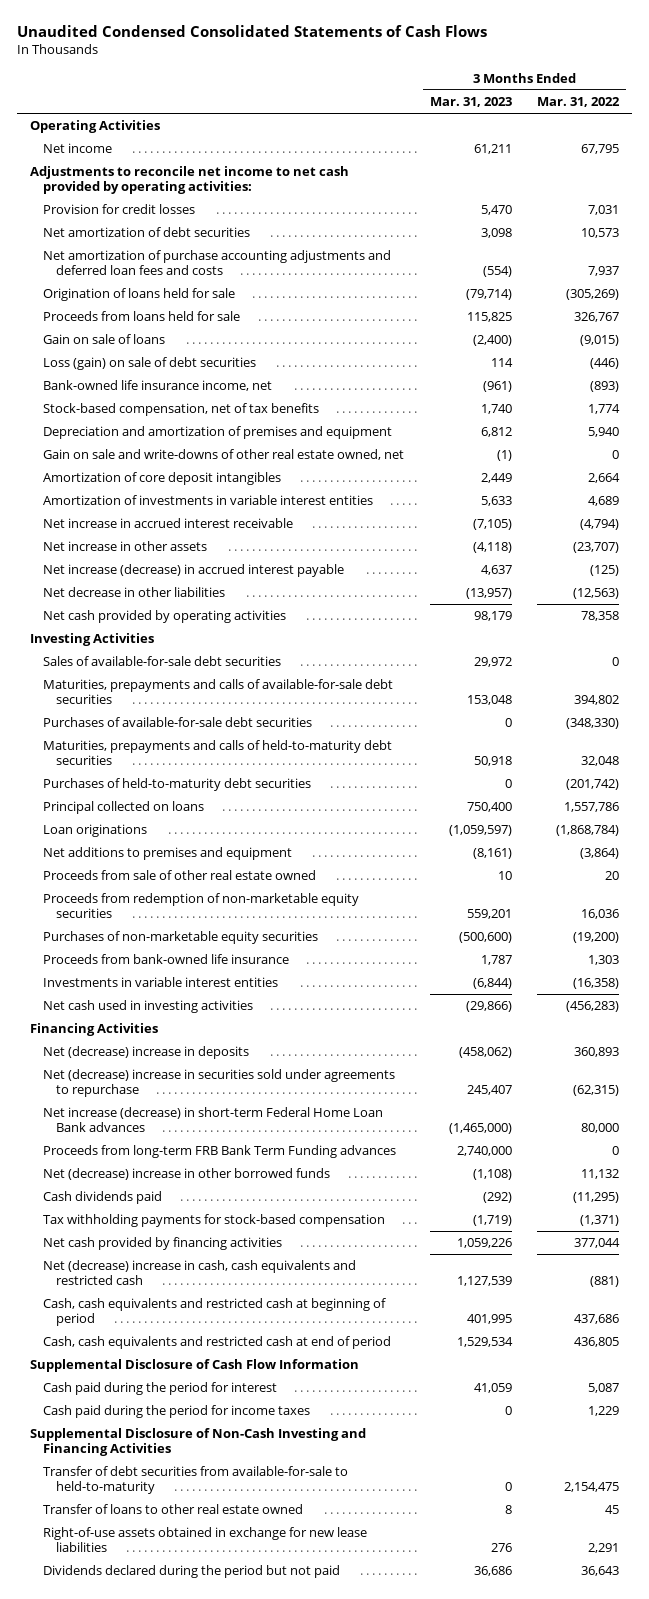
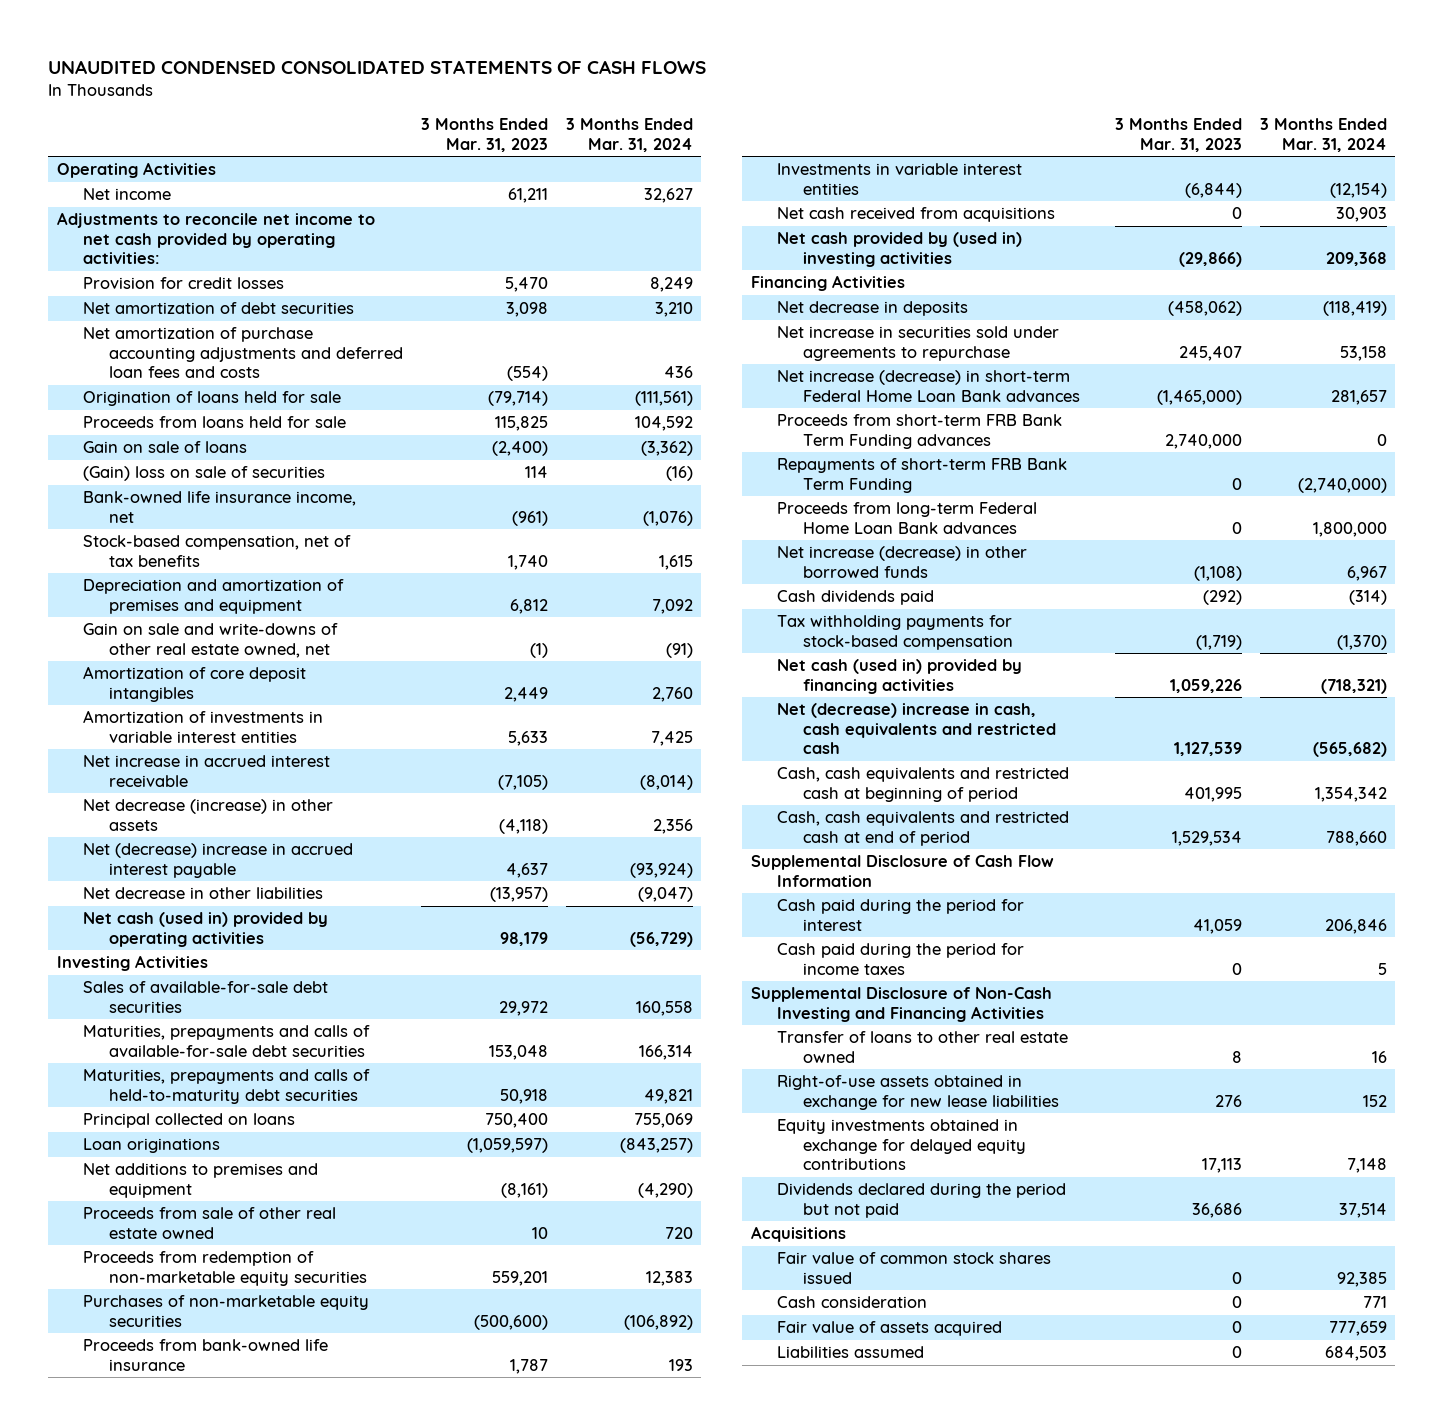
[16,24,487,37] Unaudited Condensed Consolidated Statements of Cash Flows -> [48,59,707,74] UNAUDITED CONDENSED CONSOLIDATED STATEMENTS OF CASH FLOWS
[537,97,621,108] Mar. 31, 2022 -> none
none -> [565,118,693,152] 3 Months Ended Mar. 31, 2024
[42,357,256,371] Loss (gain) on sale of debt securities -> [83,466,326,482] (Gain) loss on sale of securities
[42,541,207,552] Net increase in other assets -> [83,799,334,831] Net decrease (increase) in other assets
[42,564,344,578] Net increase (decrease) in accrued interest payable -> [83,843,354,878] Net (decrease) increase in accrued interest payable
[42,610,286,624] Net cash provided by operating activities -> [83,912,329,947] Net cash (used in) provided by operating activities
[42,717,312,728] Purchases of available-for-sale debt securities -> none
[42,778,311,792] Purchases of held-to-maturity debt securities -> none
none -> [777,207,1056,223] Net cash received from acquisitions
[42,1000,253,1014] Net cash used in investing activities -> [777,232,1023,267] Net cash provided by (used in) investing activities
[42,1046,249,1060] Net (decrease) increase in deposits -> [777,301,969,317] Net decrease in deposits
[42,1069,395,1097] Net (decrease) increase in securities sold under agreements to repurchase -> [777,326,1060,361] Net increase in securities sold under agreements to repurchase
[42,1145,396,1159] Proceeds from long-term FRB Bank Term Funding advances -> [777,414,1063,449] Proceeds from short-term FRB Bank Term Funding advances
none -> [777,458,1068,493] Repayments of short-term FRB Bank Term Funding
none -> [777,502,1038,534] Proceeds from long-term Federal Home Loan Bank advances
[42,1168,330,1181] Net (decrease) increase in other borrowed funds -> [777,546,1028,578] Net increase (decrease) in other borrowed funds
[42,1237,282,1251] Net cash provided by financing activities -> [777,659,1023,694] Net cash (used in) provided by financing activities
[42,1466,348,1494] Transfer of debt securities from available-for-sale to held-to-maturity -> none
none -> [777,1119,1026,1170] Equity investments obtained in exchange for delayed equity contributions
none -> [751,1226,847,1243] Acquisitions
none -> [777,1252,1052,1284] Fair value of common stock shares issued
none -> [777,1296,928,1309] Cash consideration
none -> [777,1321,1003,1337] Fair value of assets acquired
none -> [777,1346,925,1359] Liabilities assumed

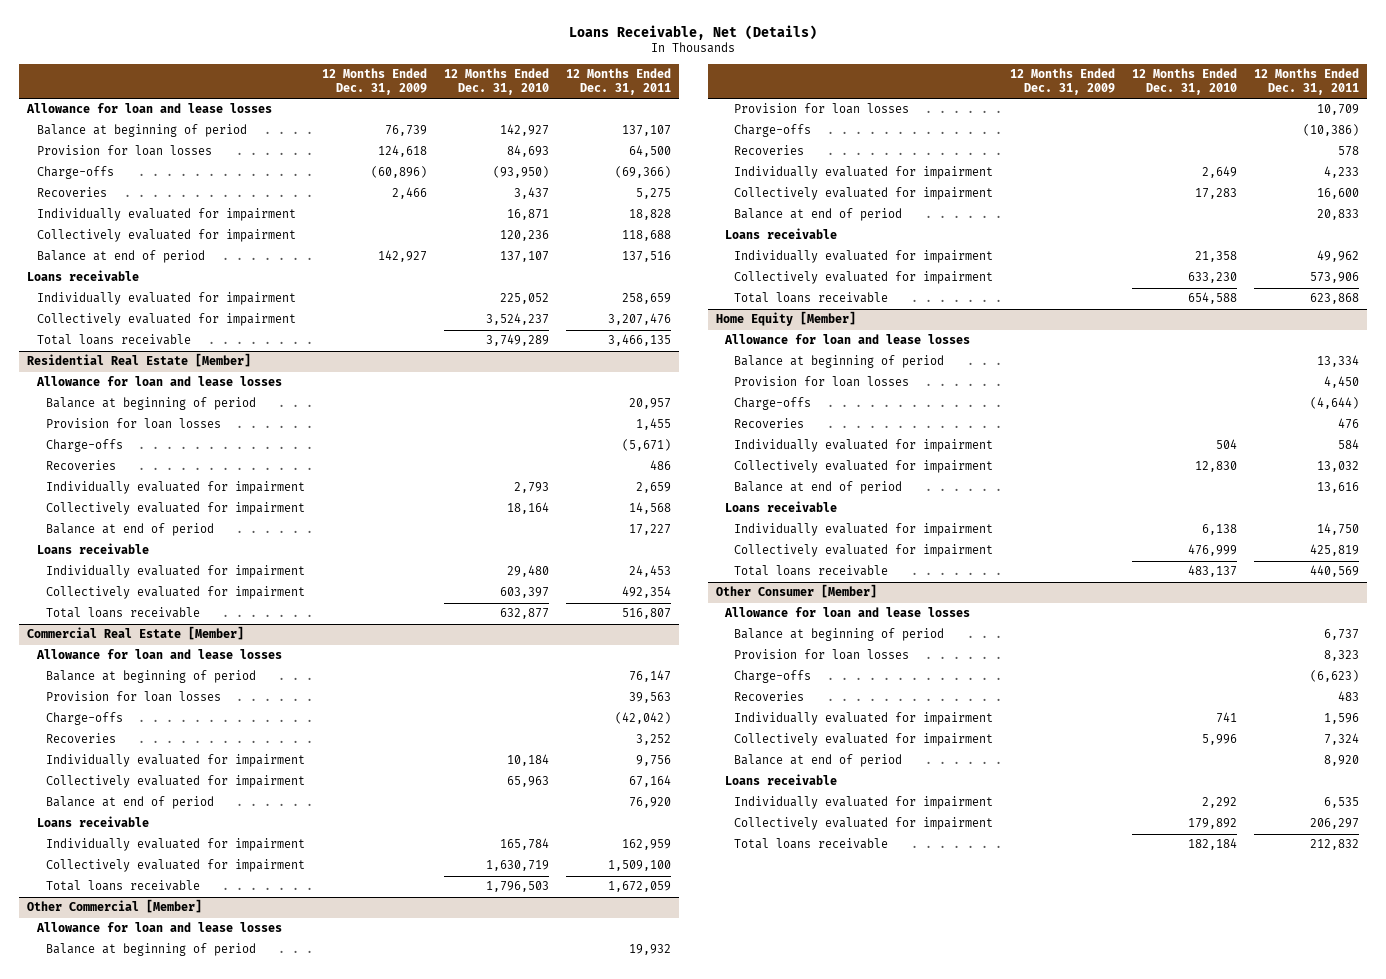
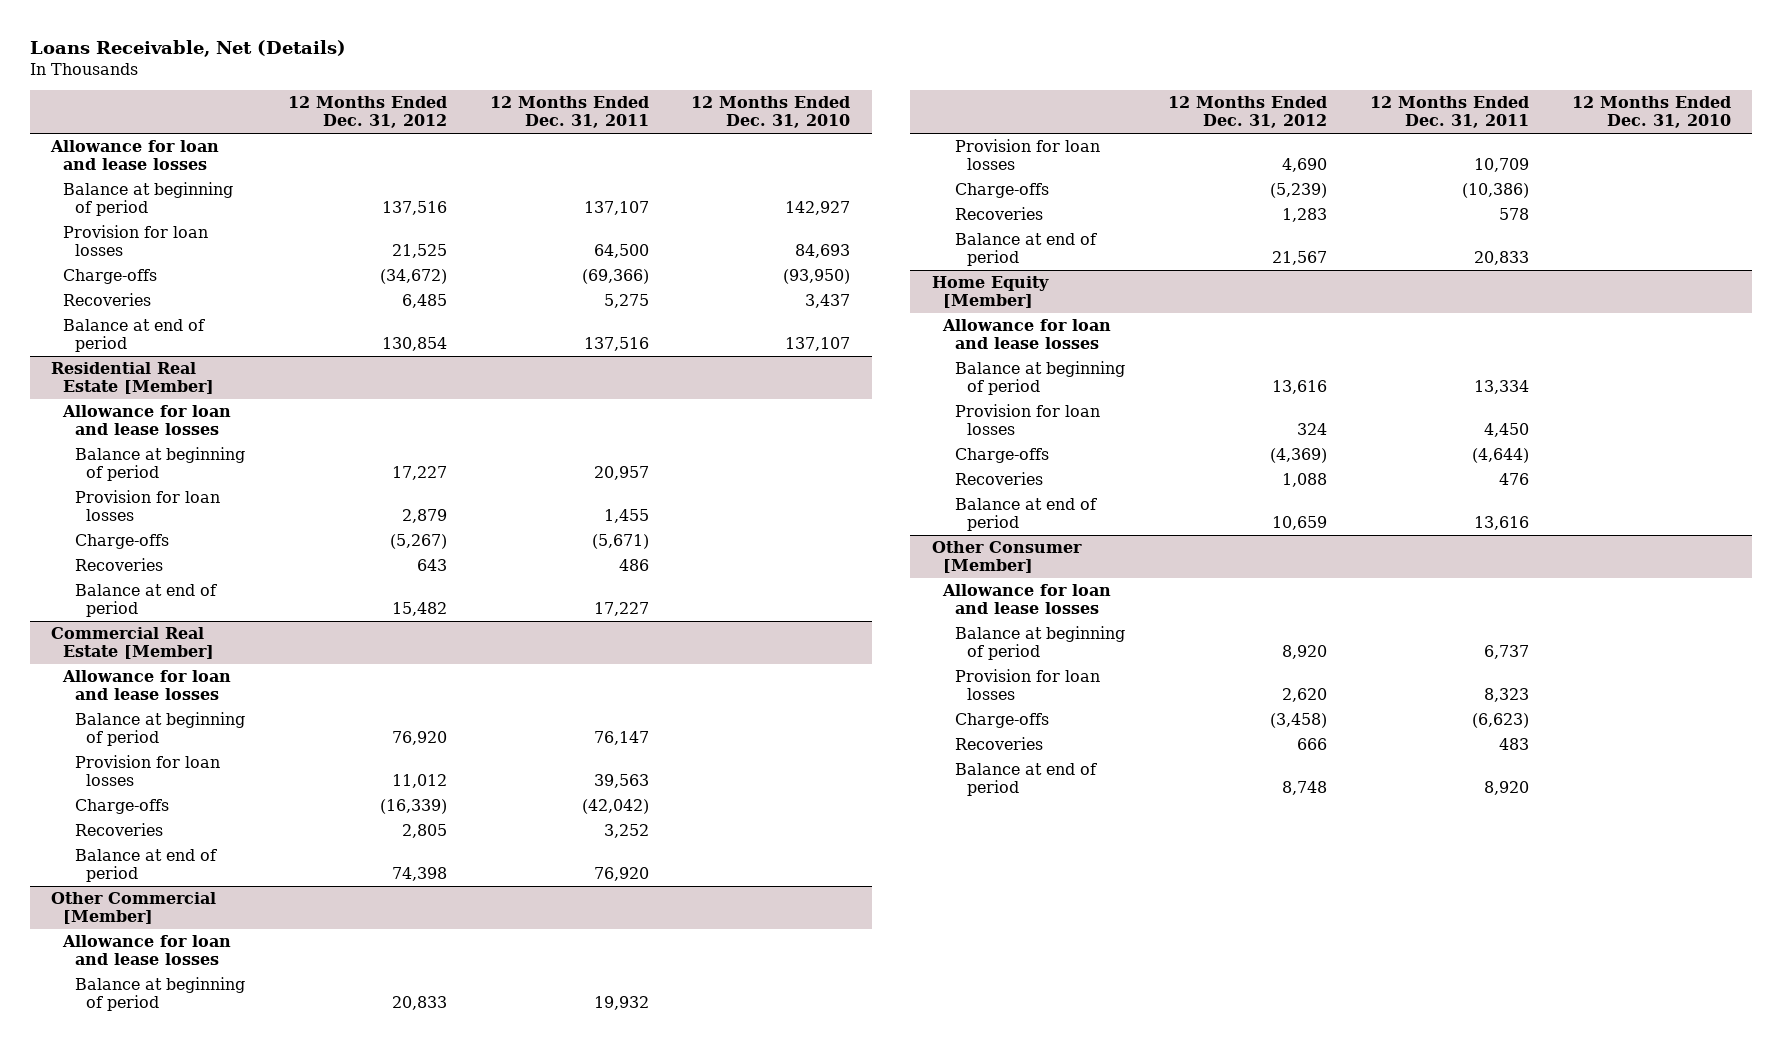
[321,68,427,95] 12 Months Ended Dec. 31, 2009 -> none
none -> [287,95,447,129] 12 Months Ended Dec. 31, 2012
[36,208,296,222] Individually evaluated for impairment -> none
[36,229,296,243] Collectively evaluated for impairment -> none
[27,270,140,282] Loans receivable -> none
[36,292,296,306] Individually evaluated for impairment -> none
[36,313,296,327] Collectively evaluated for impairment -> none
[36,334,191,346] Total loans receivable -> none
[45,481,305,495] Individually evaluated for impairment -> none
[45,502,305,516] Collectively evaluated for impairment -> none
[36,543,149,555] Loans receivable -> none
[45,565,305,579] Individually evaluated for impairment -> none
[45,586,305,600] Collectively evaluated for impairment -> none
[45,607,200,619] Total loans receivable -> none
[45,754,305,768] Individually evaluated for impairment -> none
[45,775,305,789] Collectively evaluated for impairment -> none
[36,816,149,828] Loans receivable -> none
[45,838,305,852] Individually evaluated for impairment -> none
[45,859,305,873] Collectively evaluated for impairment -> none
[45,880,200,892] Total loans receivable -> none
[734,166,994,180] Individually evaluated for impairment -> none
[734,187,994,201] Collectively evaluated for impairment -> none
[725,228,838,240] Loans receivable -> none
[734,250,994,264] Individually evaluated for impairment -> none
[734,271,994,285] Collectively evaluated for impairment -> none
[734,292,889,304] Total loans receivable -> none
[734,439,994,453] Individually evaluated for impairment -> none
[734,460,994,474] Collectively evaluated for impairment -> none
[725,501,838,513] Loans receivable -> none
[734,523,994,537] Individually evaluated for impairment -> none
[734,544,994,558] Collectively evaluated for impairment -> none
[734,565,889,577] Total loans receivable -> none
[734,712,994,726] Individually evaluated for impairment -> none
[734,733,994,747] Collectively evaluated for impairment -> none
[725,774,838,786] Loans receivable -> none
[734,796,994,810] Individually evaluated for impairment -> none
[734,817,994,831] Collectively evaluated for impairment -> none
[734,838,889,850] Total loans receivable -> none

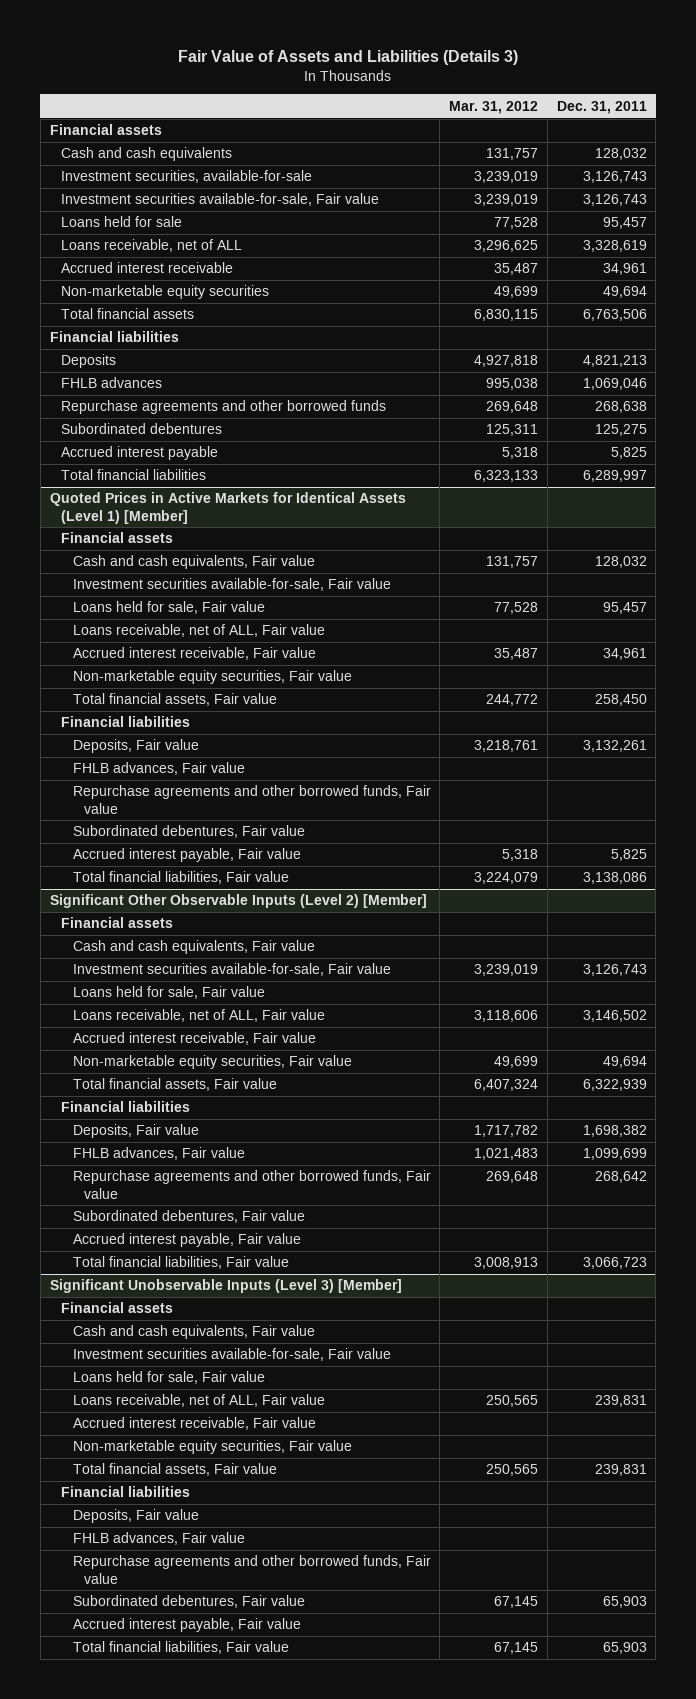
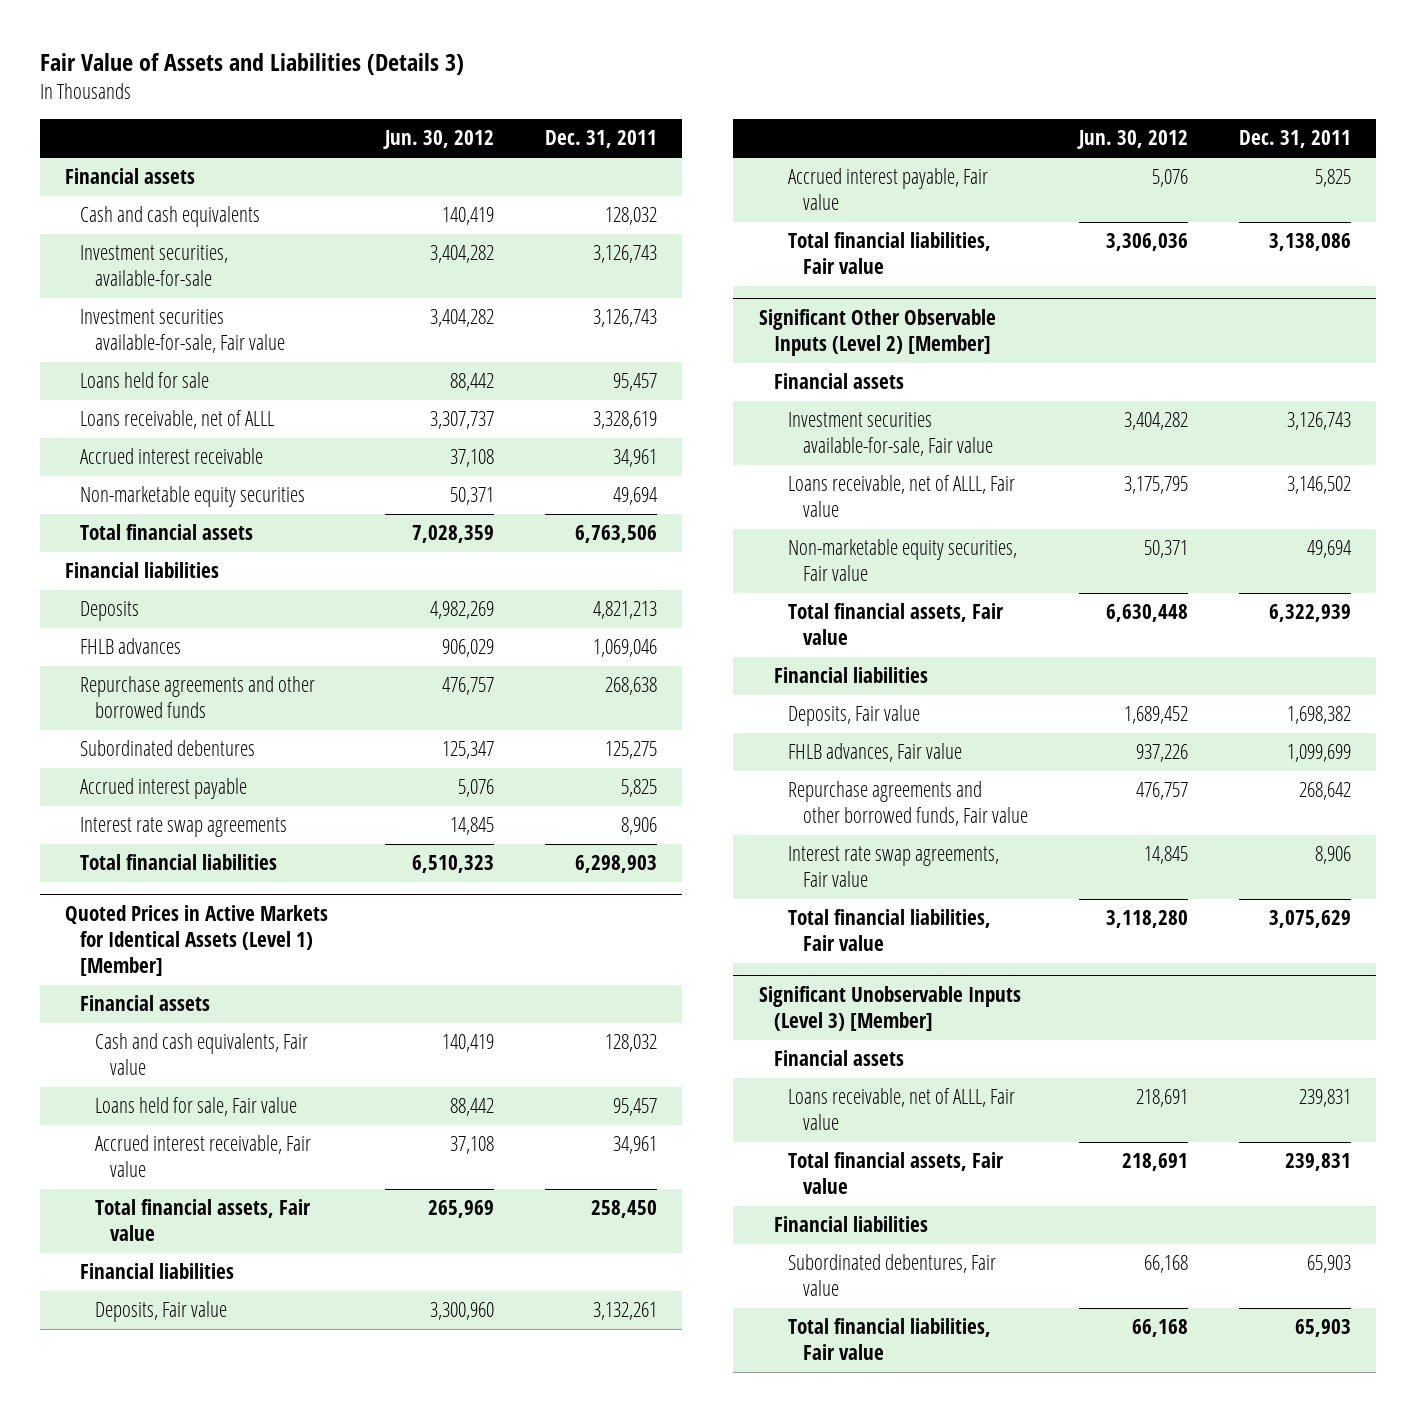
[449,100,539,114] Mar. 31, 2012 -> none
none -> [383,130,495,150] Jun. 30, 2012
[61,239,243,253] Loans receivable, net of ALL -> [79,410,274,430] Loans receivable, net of ALLL
none -> [79,817,287,838] Interest rate swap agreements
[582,470,647,483] 6,289,997 -> [575,855,658,874] 6,298,903
[72,578,391,592] Investment securities available-for-sale, Fair value -> none
[72,624,325,638] Loans receivable, net of ALL, Fair value -> none
[72,670,352,685] Non-marketable equity securities, Fair value -> none
[72,762,245,776] FHLB advances, Fair value -> none
[72,785,431,814] Repurchase agreements and other borrowed funds, Fair value -> none
[72,825,305,839] Subordinated debentures, Fair value -> none
[72,940,315,955] Cash and cash equivalents, Fair value -> none
[72,986,265,1000] Loans held for sale, Fair value -> none
[72,1032,316,1046] Accrued interest receivable, Fair value -> none
[72,1009,325,1023] Loans receivable, net of ALL, Fair value -> [788,475,1016,518] Loans receivable, net of ALLL, Fair value
[72,1210,305,1224] Subordinated debentures, Fair value -> none
[72,1233,301,1248] Accrued interest payable, Fair value -> none
none -> [788,846,1000,888] Interest rate swap agreements, Fair value
[582,1257,647,1270] 3,066,723 -> [1268,910,1351,929] 3,075,629
[72,1325,315,1340] Cash and cash equivalents, Fair value -> none
[72,1348,391,1362] Investment securities available-for-sale, Fair value -> none
[72,1371,265,1385] Loans held for sale, Fair value -> none
[72,1417,316,1431] Accrued interest receivable, Fair value -> none
[72,1440,352,1455] Non-marketable equity securities, Fair value -> none
[72,1394,325,1408] Loans receivable, net of ALL, Fair value -> [788,1088,1016,1131] Loans receivable, net of ALLL, Fair value
[72,1509,199,1524] Deposits, Fair value -> none
[72,1532,245,1546] FHLB advances, Fair value -> none
[72,1555,431,1584] Repurchase agreements and other borrowed funds, Fair value -> none
[72,1618,301,1633] Accrued interest payable, Fair value -> none

